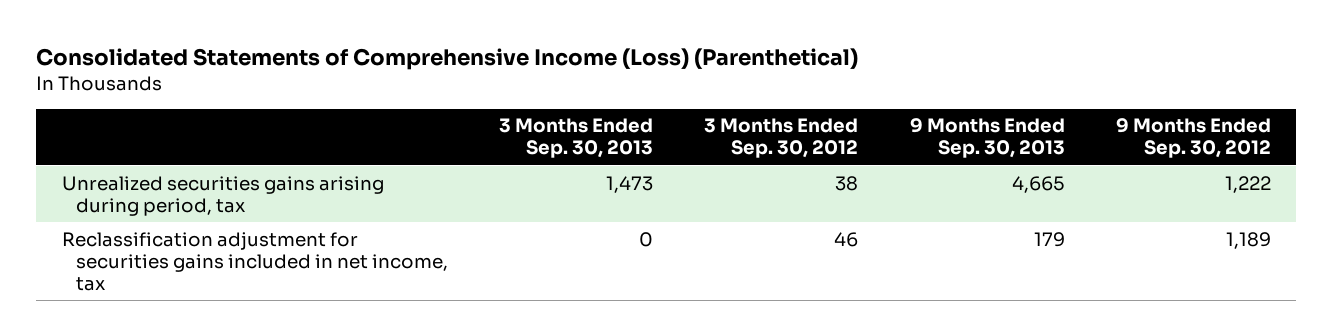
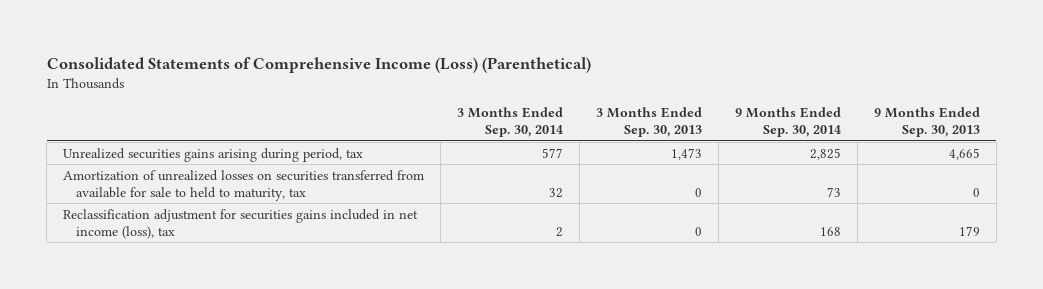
[704,118,859,159] 3 Months Ended Sep. 30, 2012 -> none
[1115,118,1271,159] 9 Months Ended Sep. 30, 2012 -> none
none -> [456,107,563,138] 3 Months Ended Sep. 30, 2014
none -> [734,107,841,138] 9 Months Ended Sep. 30, 2014
none -> [62,169,424,201] Amortization of unrealized losses on securities transferred from available for sale to held to maturity, tax
[61,231,449,291] Reclassification adjustment for securities gains included in net income, tax -> [62,208,418,239] Reclassification adjustment for securities gains included in net income (loss), tax

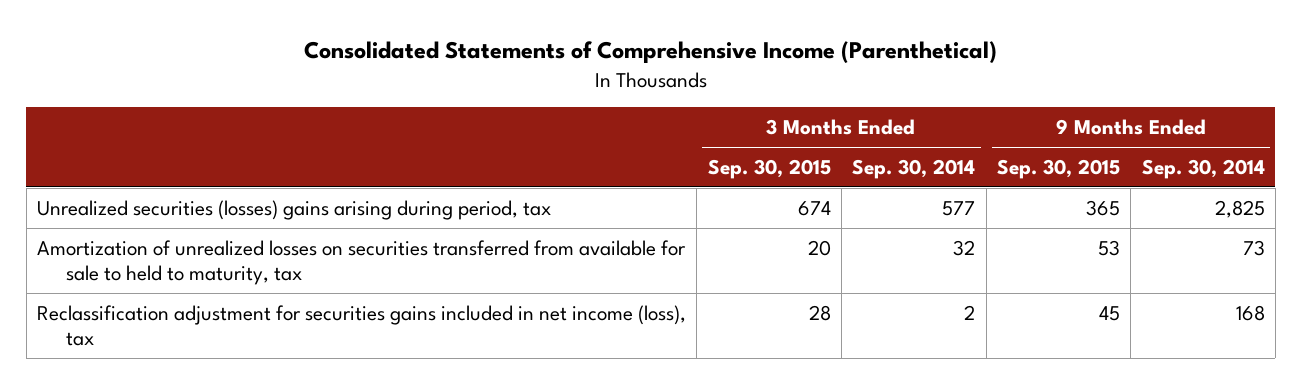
[46,56,591,73] Consolidated Statements of Comprehensive Income (Loss) (Parenthetical) -> [303,41,997,64] Consolidated Statements of Comprehensive Income (Parenthetical)
[595,107,702,138] 3 Months Ended Sep. 30, 2013 -> none
[873,107,980,138] 9 Months Ended Sep. 30, 2013 -> none
none -> [707,158,831,179] Sep. 30, 2015
none -> [996,158,1120,179] Sep. 30, 2015
[62,147,363,162] Unrealized securities gains arising during period, tax -> [36,199,551,220] Unrealized securities (losses) gains arising during period, tax

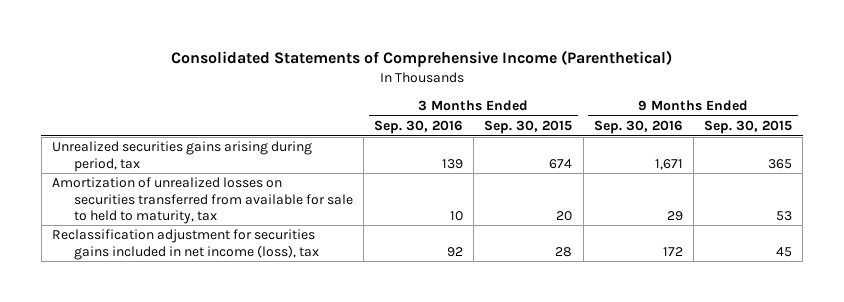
[852,158,976,179] Sep. 30, 2014 -> none
[1141,158,1265,179] Sep. 30, 2014 -> none
none -> [373,120,463,135] Sep. 30, 2016
none -> [593,120,683,135] Sep. 30, 2016
[36,199,551,220] Unrealized securities (losses) gains arising during period, tax -> [52,141,313,172] Unrealized securities gains arising during period, tax

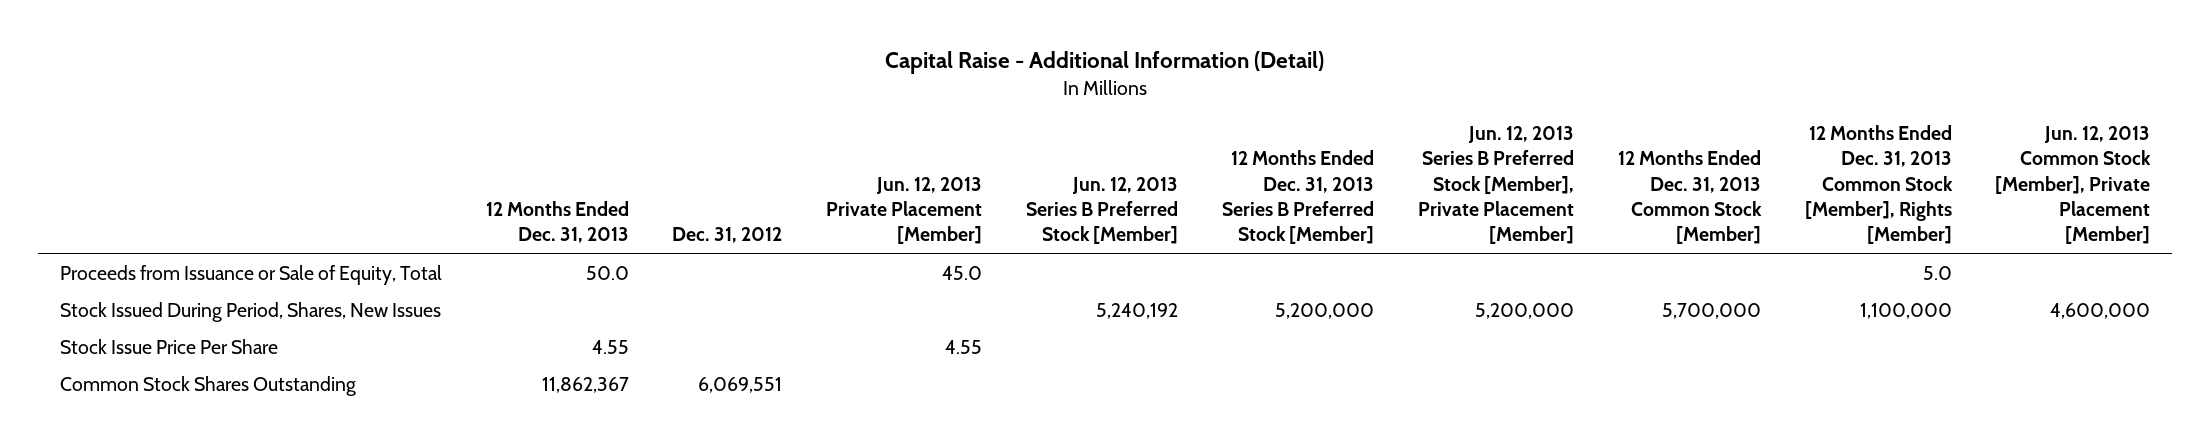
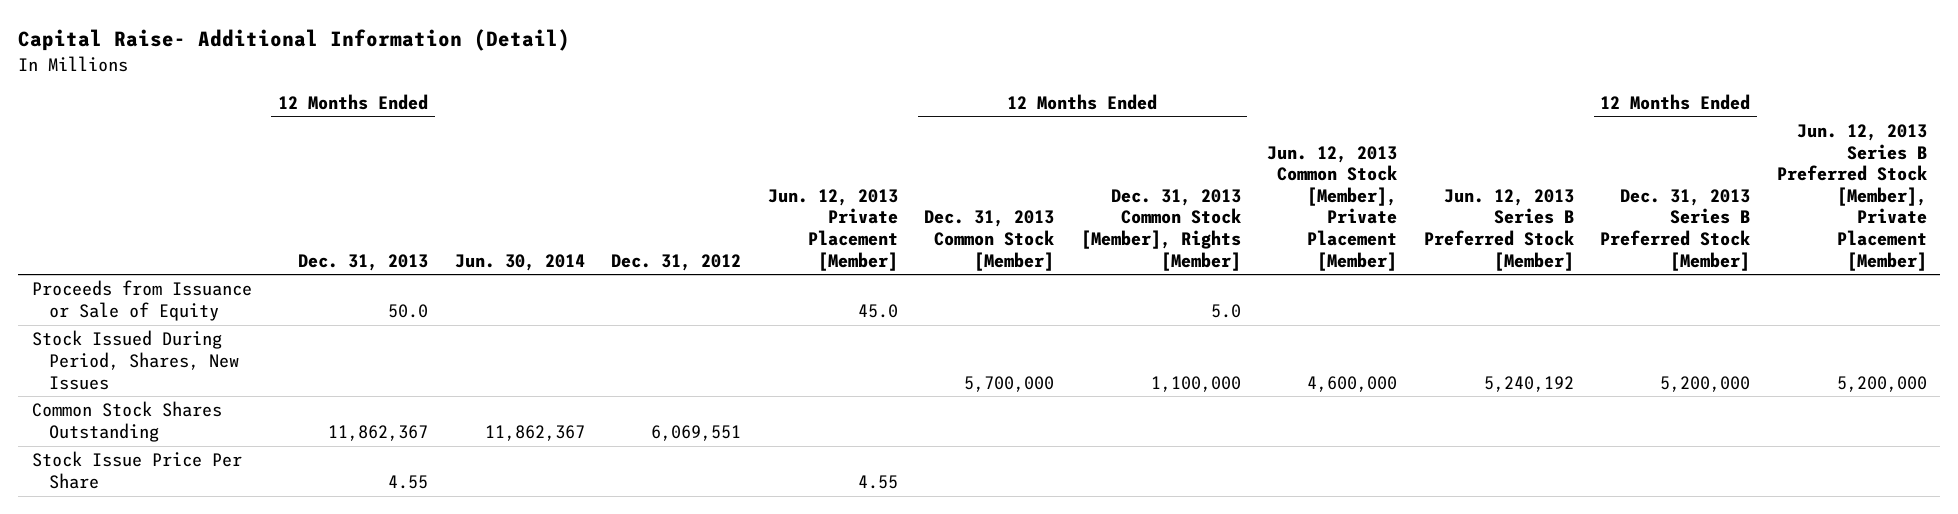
[885,51,1325,75] Capital Raise - Additional Information (Detail) -> [18,29,571,52] Capital Raise- Additional Information (Detail)
none -> [454,253,585,271] Jun. 30, 2014
[59,264,442,285] Proceeds from Issuance or Sale of Equity, Total -> [31,280,252,321] Proceeds from Issuance or Sale of Equity
[59,338,278,354] Stock Issue Price Per Share -> [31,451,242,489] Stock Issue Price Per Share

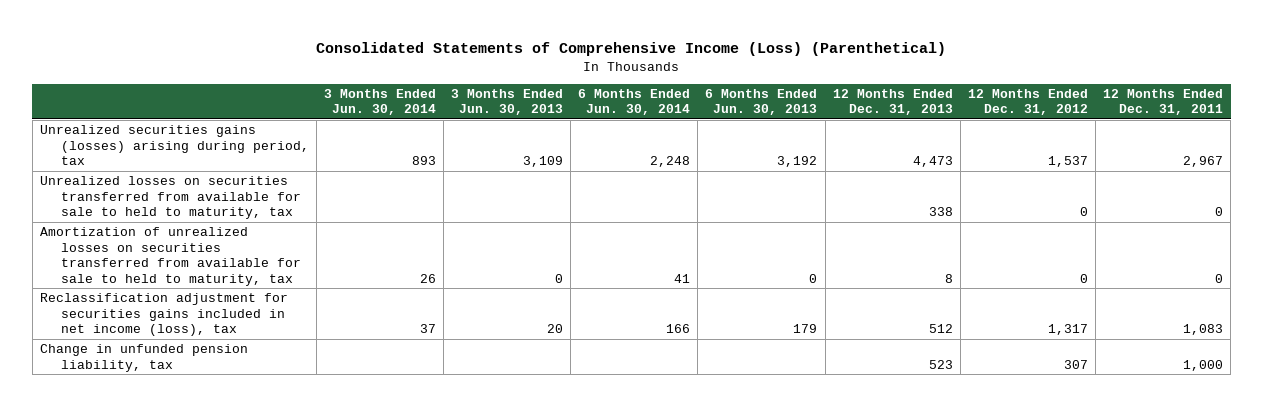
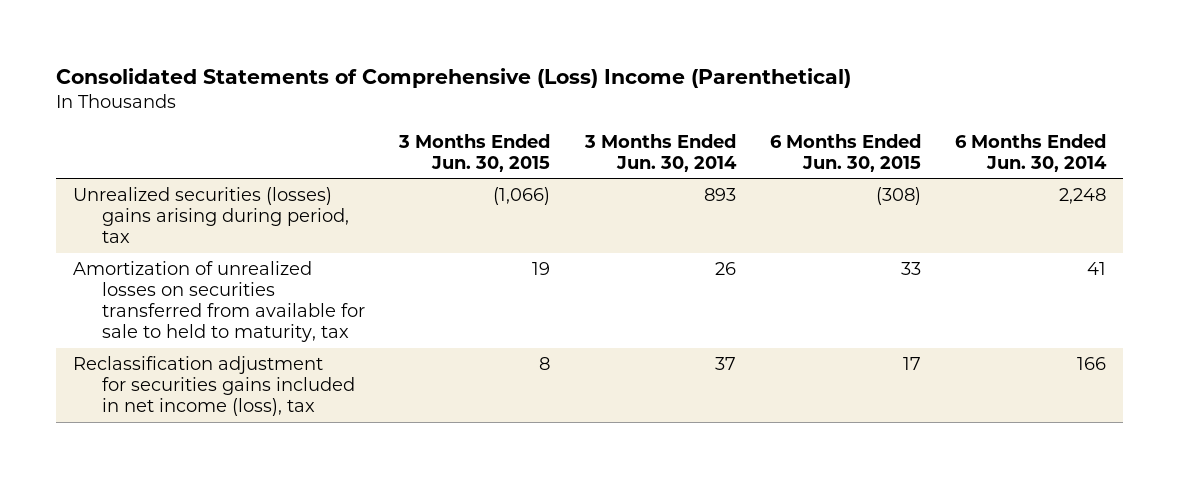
[316,41,947,56] Consolidated Statements of Comprehensive Income (Loss) (Parenthetical) -> [55,67,851,88] Consolidated Statements of Comprehensive (Loss) Income (Parenthetical)
[451,88,564,116] 3 Months Ended Jun. 30, 2013 -> none
[705,88,818,116] 6 Months Ended Jun. 30, 2013 -> none
[832,88,953,116] 12 Months Ended Dec. 31, 2013 -> none
[967,88,1088,116] 12 Months Ended Dec. 31, 2012 -> none
[1103,88,1224,116] 12 Months Ended Dec. 31, 2011 -> none
none -> [398,133,551,172] 3 Months Ended Jun. 30, 2015
none -> [769,133,921,172] 6 Months Ended Jun. 30, 2015
[39,176,301,220] Unrealized losses on securities transferred from available for sale to held to maturity, tax -> none
[39,125,309,166] Unrealized securities gains (losses) arising during period, tax -> [73,187,349,244] Unrealized securities (losses) gains arising during period, tax
[39,344,248,372] Change in unfunded pension liability, tax -> none

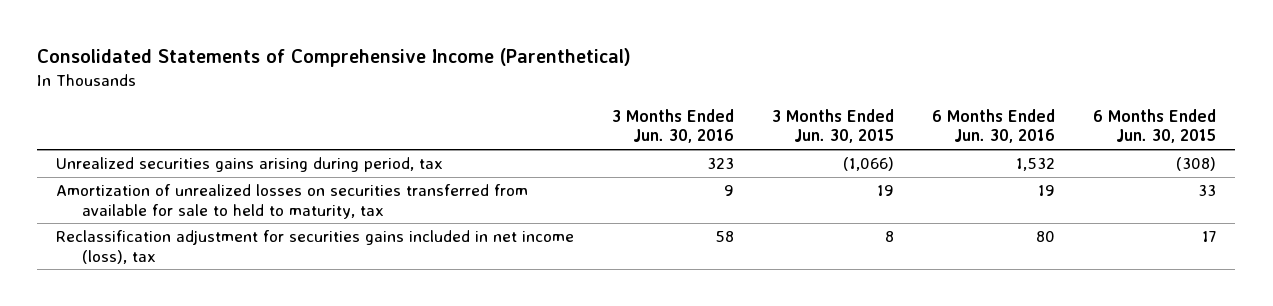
[55,67,851,88] Consolidated Statements of Comprehensive (Loss) Income (Parenthetical) -> [37,48,632,68] Consolidated Statements of Comprehensive Income (Parenthetical)
[583,133,737,172] 3 Months Ended Jun. 30, 2014 -> none
[955,133,1108,172] 6 Months Ended Jun. 30, 2014 -> none
none -> [612,108,735,144] 3 Months Ended Jun. 30, 2016
none -> [932,108,1056,144] 6 Months Ended Jun. 30, 2016
[73,187,349,244] Unrealized securities (losses) gains arising during period, tax -> [56,157,444,173] Unrealized securities gains arising during period, tax

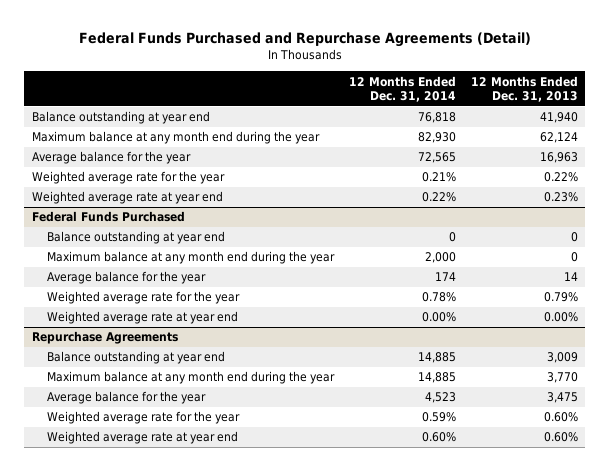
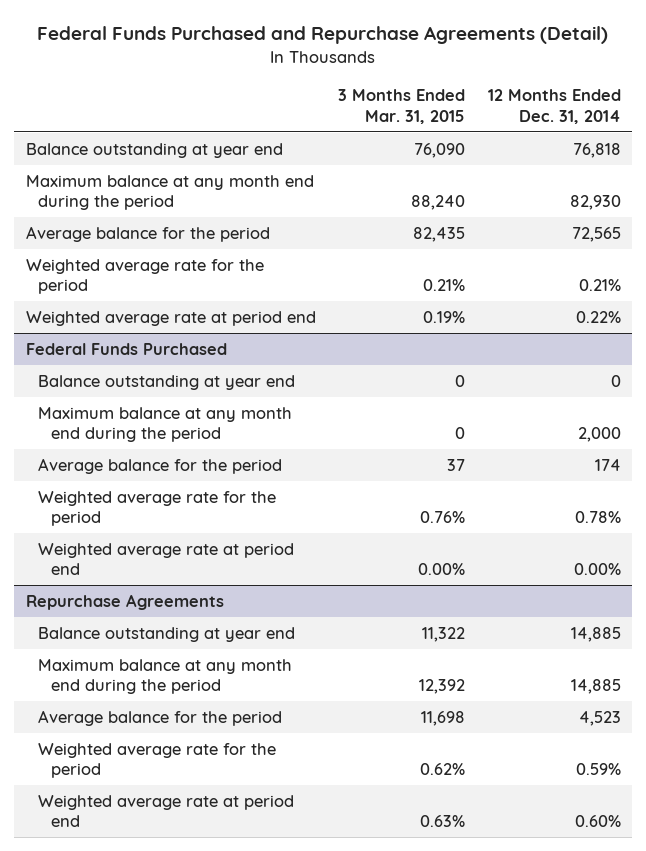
[470,75,578,103] 12 Months Ended Dec. 31, 2013 -> none
none -> [338,89,466,124] 3 Months Ended Mar. 31, 2015
[31,131,320,145] Maximum balance at any month end during the year -> [25,175,314,211] Maximum balance at any month end during the period
[31,151,191,165] Average balance for the year -> [25,226,270,243] Average balance for the period
[31,171,225,185] Weighted average rate for the year -> [25,259,264,295] Weighted average rate for the period
[31,191,223,205] Weighted average rate at year end -> [25,311,316,327] Weighted average rate at period end
[47,251,336,265] Maximum balance at any month end during the year -> [38,407,293,443] Maximum balance at any month end during the period
[47,271,207,285] Average balance for the year -> [38,458,283,475] Average balance for the period
[47,291,241,305] Weighted average rate for the year -> [38,491,277,527] Weighted average rate for the period
[47,311,239,325] Weighted average rate at year end -> [38,543,295,576] Weighted average rate at period end
[47,371,336,385] Maximum balance at any month end during the year -> [38,659,293,695] Maximum balance at any month end during the period
[47,391,207,405] Average balance for the year -> [38,710,283,727] Average balance for the period
[47,411,241,425] Weighted average rate for the year -> [38,743,277,779] Weighted average rate for the period
[47,431,239,445] Weighted average rate at year end -> [38,795,295,828] Weighted average rate at period end

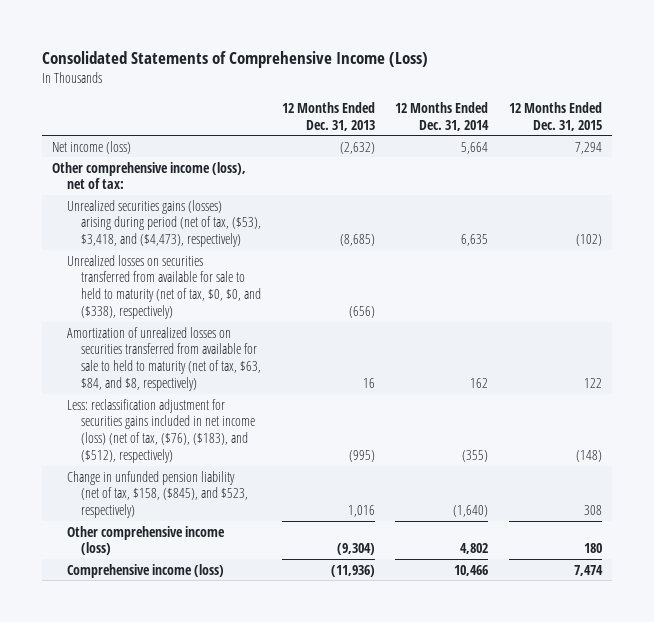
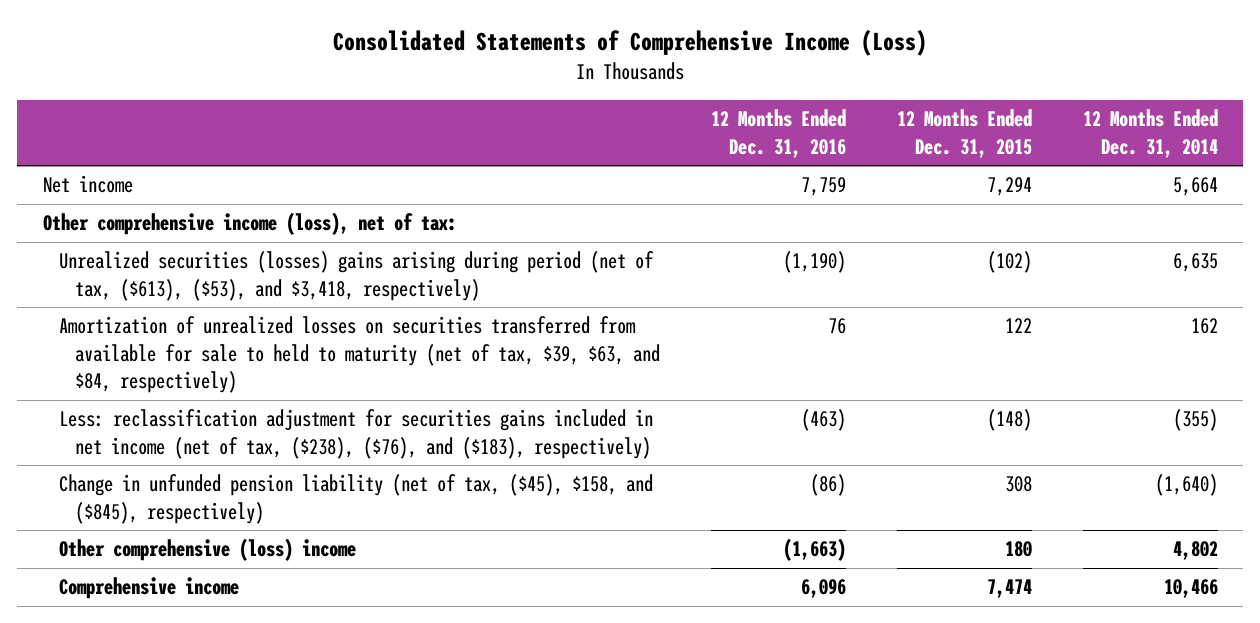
[281,101,375,131] 12 Months Ended Dec. 31, 2013 -> none
none -> [711,109,847,158] 12 Months Ended Dec. 31, 2016
[52,140,132,154] Net income (loss) -> [42,175,133,194] Net income
[66,254,262,320] Unrealized losses on securities transferred from available for sale to held to maturity (net of tax, $0, $0, and ($338), respectively) -> none
[66,199,262,248] Unrealized securities gains (losses) arising during period (net of tax, ($53), $3,418, and ($4,473), respectively) -> [58,251,654,301] Unrealized securities (losses) gains arising during period (net of tax, ($613), ($53), and $3,418, respectively)
[66,326,262,392] Amortization of unrealized losses on securities transferred from available for sale to held to maturity (net of tax, $63, $84, and $8, respectively) -> [58,316,661,394] Amortization of unrealized losses on securities transferred from available for sale to held to maturity (net of tax, $39, $63, and $84, respectively)
[66,398,256,464] Less: reclassification adjustment for securities gains included in net income (loss) (net of tax, ($76), ($183), and ($512), respectively) -> [58,409,653,459] Less: reclassification adjustment for securities gains included in net income (net of tax, ($238), ($76), and ($183), respectively)
[66,470,249,519] Change in unfunded pension liability (net of tax, $158, ($845), and $523, respectively) -> [58,474,653,524] Change in unfunded pension liability (net of tax, ($45), $158, and ($845), respectively)
[66,525,225,556] Other comprehensive income (loss) -> [58,538,356,562] Other comprehensive (loss) income
[66,563,224,578] Comprehensive income (loss) -> [58,577,239,600] Comprehensive income

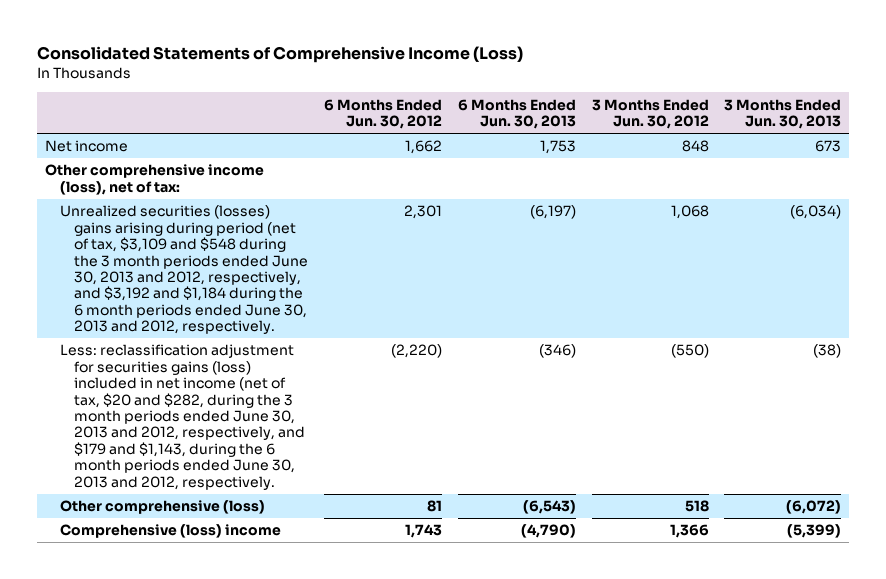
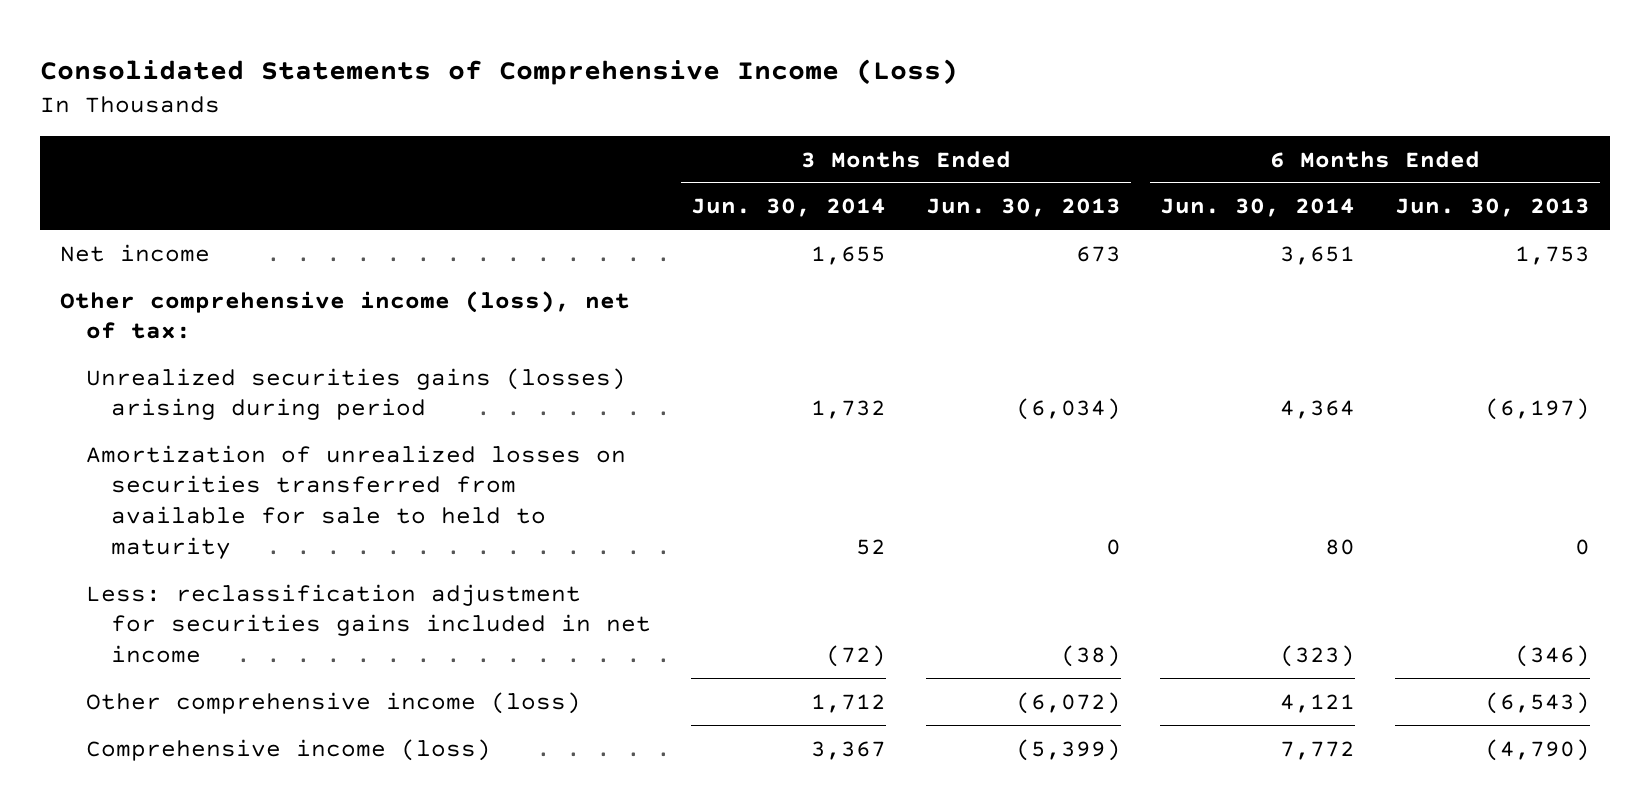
[323,98,442,130] 6 Months Ended Jun. 30, 2012 -> none
[591,98,709,130] 3 Months Ended Jun. 30, 2012 -> none
none -> [690,198,886,218] Jun. 30, 2014
none -> [1160,198,1356,218] Jun. 30, 2014
[59,205,309,335] Unrealized securities (losses) gains arising during period (net of tax, $3,109 and $548 during the 3 month periods ended June 30, 2013 and 2012, respectively, and $3,192 and $1,184 during the 6 month periods ended June 30, 2013 and 2012, respectively. -> [85,367,626,421] Unrealized securities gains (losses) arising during period
none -> [85,444,626,559] Amortization of unrealized losses on securities transferred from available for sale to held to maturity
[59,344,306,490] Less: reclassification adjustment for securities gains (loss) included in net income (net of tax, $20 and $282, during the 3 month periods ended June 30, 2013 and 2012, respectively, and $179 and $1,143, during the 6 month periods ended June 30, 2013 and 2012, respectively. -> [85,583,652,663] Less: reclassification adjustment for securities gains included in net income
[59,500,265,515] Other comprehensive (loss) -> [85,691,581,714] Other comprehensive income (loss)
[59,524,281,539] Comprehensive (loss) income -> [85,738,491,761] Comprehensive income (loss)

